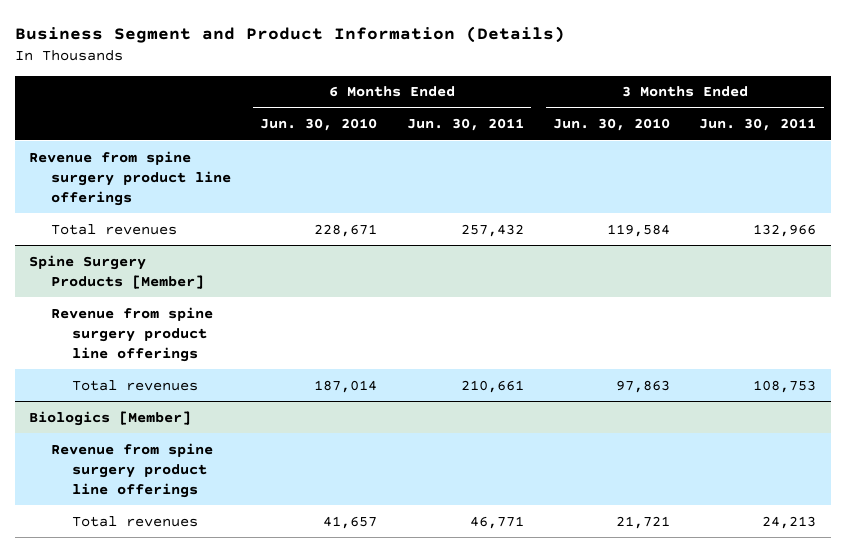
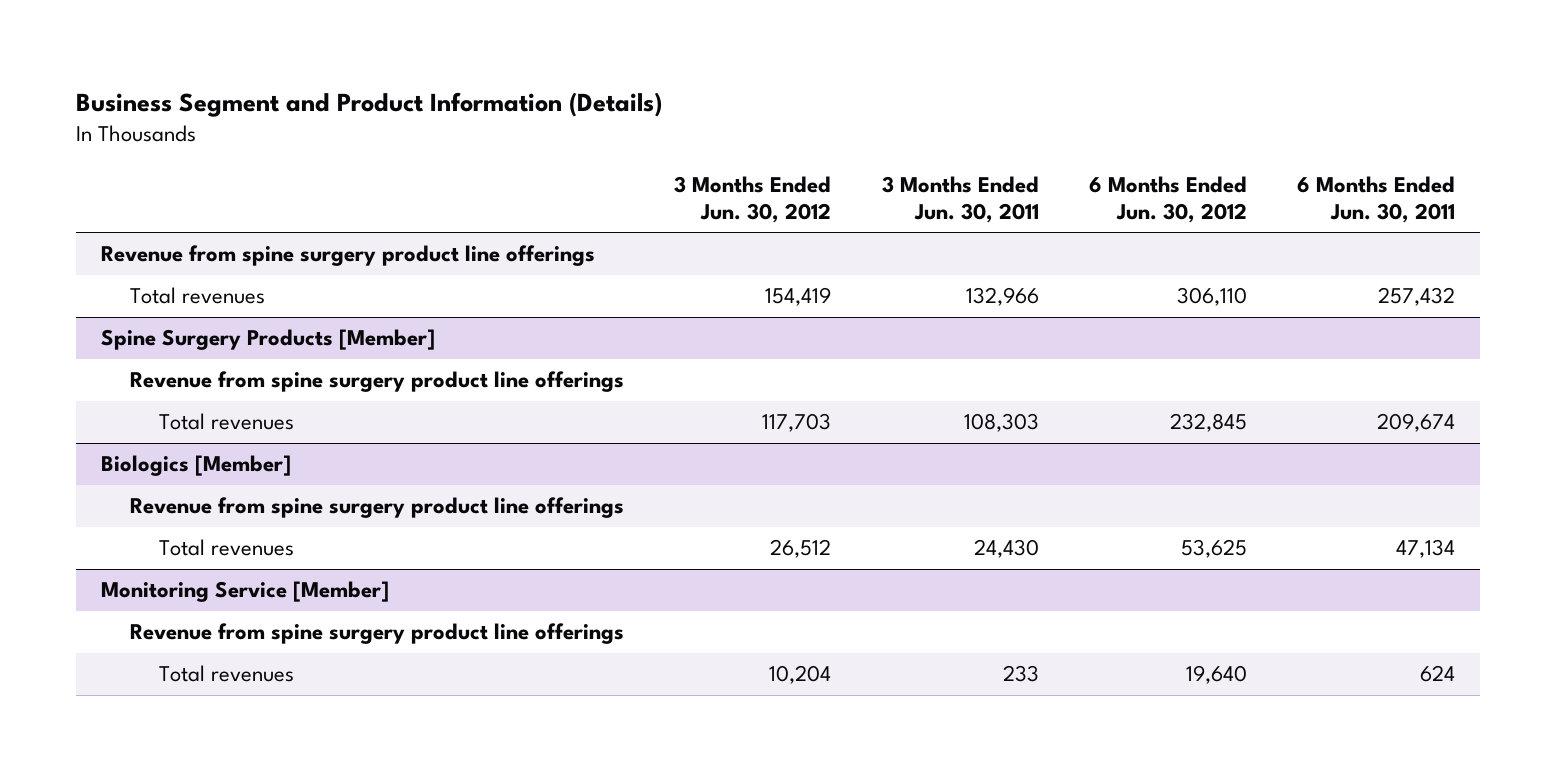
[260,118,378,132] Jun. 30, 2010 -> none
[552,118,670,132] Jun. 30, 2010 -> none
none -> [674,175,832,224] 3 Months Ended Jun. 30, 2012
none -> [1088,175,1247,224] 6 Months Ended Jun. 30, 2012
[460,379,524,393] 210,661 -> [1376,413,1455,433] 209,674
[753,379,817,393] 108,753 -> [963,413,1039,433] 108,303
[469,515,524,529] 46,771 -> [1395,539,1455,559] 47,134
[762,515,817,529] 24,213 -> [973,539,1039,559] 24,430
none -> [101,581,390,603] Monitoring Service [Member]
none -> [130,623,625,645] Revenue from spine surgery product line offerings
none -> [159,665,295,683] Total revenues

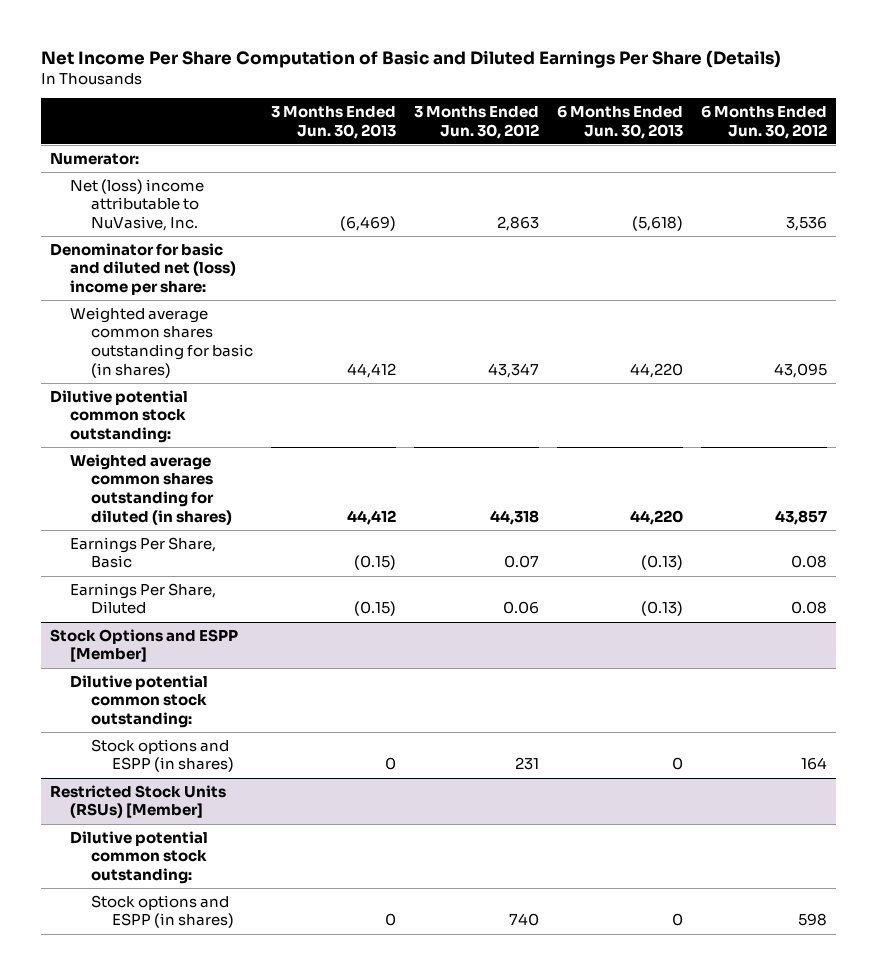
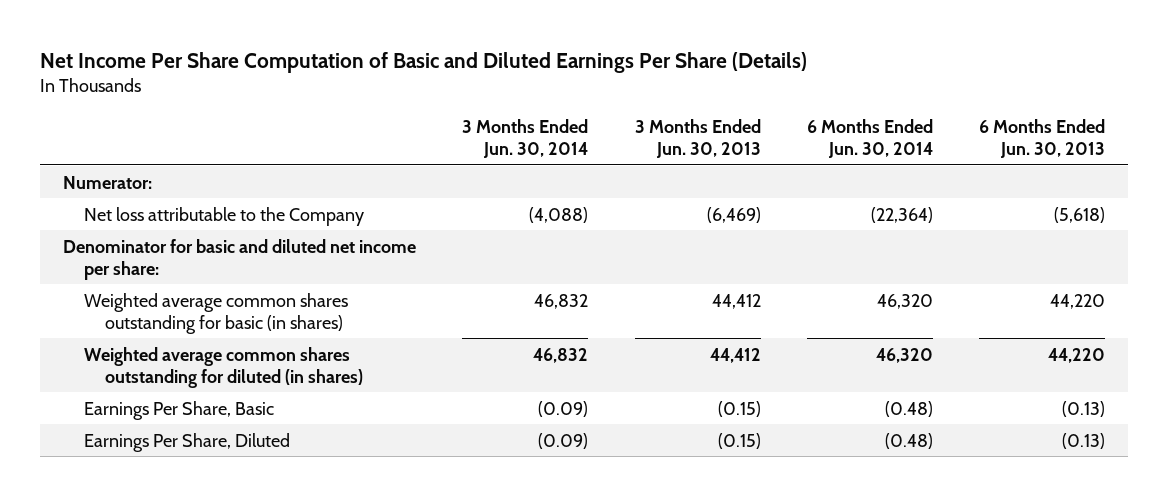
[414,106,540,139] 3 Months Ended Jun. 30, 2012 -> none
[701,105,828,139] 6 Months Ended Jun. 30, 2012 -> none
none -> [462,118,589,158] 3 Months Ended Jun. 30, 2014
none -> [807,118,934,158] 6 Months Ended Jun. 30, 2014
[70,178,205,232] Net (loss) income attributable to NuVasive, Inc. -> [84,206,365,226] Net loss attributable to the Company
[49,242,237,296] Denominator for basic and diluted net (loss) income per share: -> [63,238,417,280] Denominator for basic and diluted net income per share:
[49,389,188,444] Dilutive potential common stock outstanding: -> none
[49,628,238,663] Stock Options and ESPP [Member] -> none
[70,674,209,729] Dilutive potential common stock outstanding: -> none
[91,738,234,773] Stock options and ESPP (in shares) -> none
[49,784,226,819] Restricted Stock Units (RSUs) [Member] -> none
[70,830,209,885] Dilutive potential common stock outstanding: -> none
[91,894,234,929] Stock options and ESPP (in shares) -> none

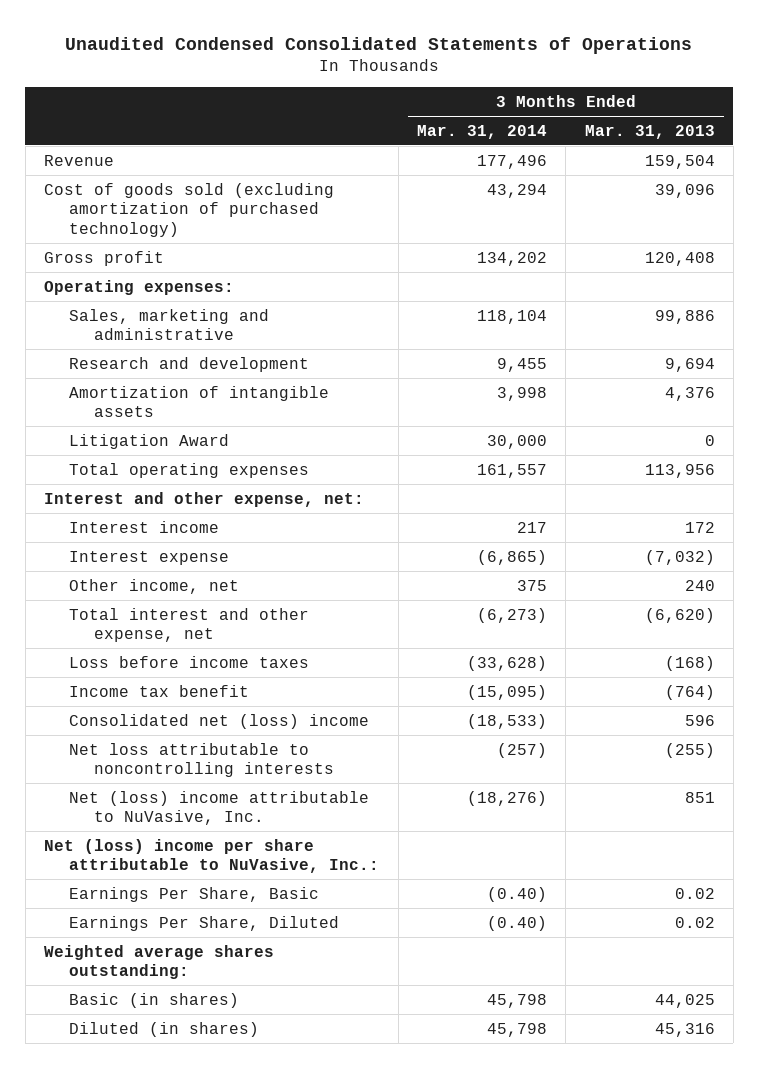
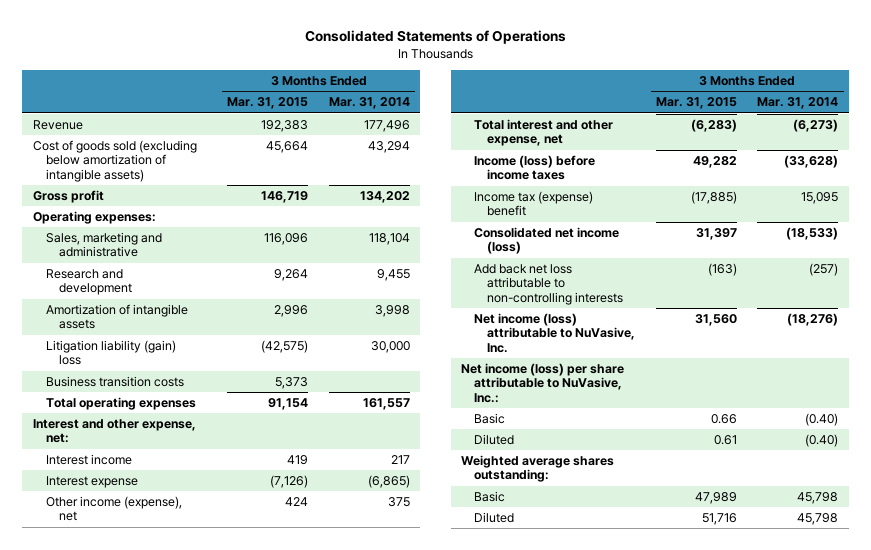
[65,37,693,55] Unaudited Condensed Consolidated Statements of Operations -> [304,30,566,45] Consolidated Statements of Operations
[584,124,715,139] Mar. 31, 2013 -> none
none -> [227,97,309,110] Mar. 31, 2015
[44,182,335,237] Cost of goods sold (excluding amortization of purchased technology) -> [32,139,197,182] Cost of goods sold (excluding below amortization of intangible assets)
[69,433,230,449] Litigation Award -> none
none -> [45,339,176,366] Litigation liability (gain) loss
none -> [45,375,184,387] Business transition costs
[69,578,240,594] Other income, net -> [45,495,182,522] Other income (expense), net
[69,655,310,668] Loss before income taxes -> [474,154,596,181] Income (loss) before income taxes
[69,684,250,697] Income tax benefit -> [474,190,594,217] Income tax (expense) benefit
[466,684,547,700] (15,095) -> [801,191,839,204] 15,095
[69,713,370,729] Consolidated net (loss) income -> [474,226,620,255] Consolidated net income (loss)
[69,742,335,778] Net loss attributable to noncontrolling interests -> [474,263,624,305] Add back net loss attributable to non-controlling interests
[69,790,370,826] Net (loss) income attributable to NuVasive, Inc. -> [474,312,636,353] Net income (loss) attributable to NuVasive, Inc.
[44,838,380,874] Net (loss) income per share attributable to NuVasive, Inc.: -> [461,362,625,403] Net income (loss) per share attributable to NuVasive, Inc.:
[69,886,320,902] Earnings Per Share, Basic -> [474,412,506,424] Basic
[69,915,340,931] Earnings Per Share, Diluted -> [474,433,515,445] Diluted
[69,992,240,1008] Basic (in shares) -> [474,490,506,502] Basic
[69,1021,260,1037] Diluted (in shares) -> [474,511,515,523] Diluted

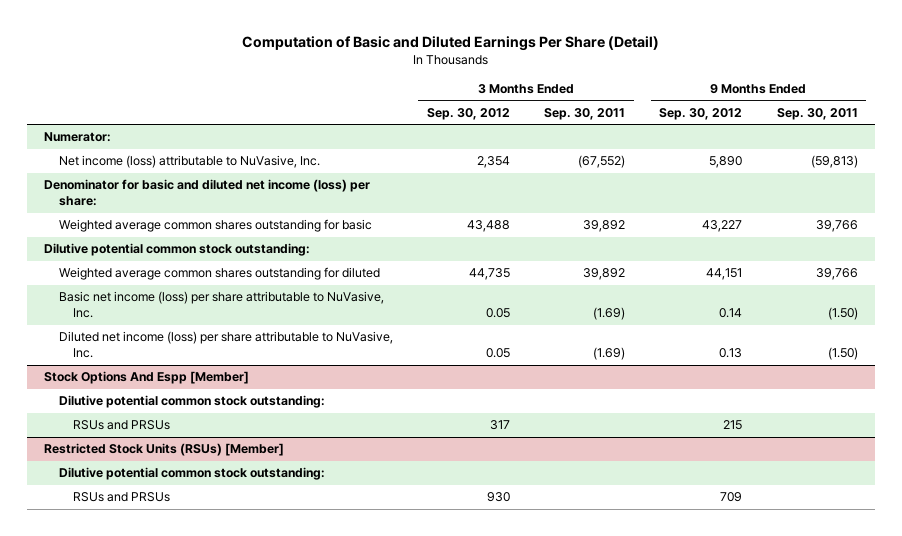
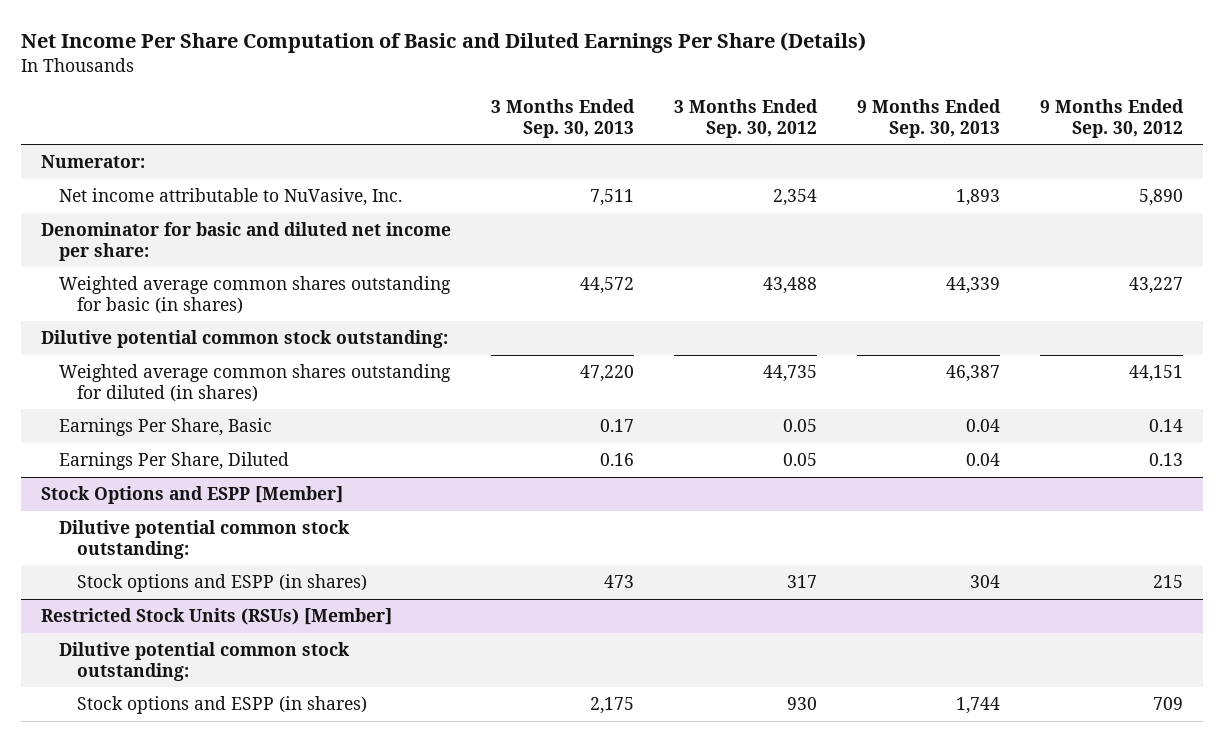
[242,36,660,52] Computation of Basic and Diluted Earnings Per Share (Detail) -> [21,32,867,54] Net Income Per Share Computation of Basic and Diluted Earnings Per Share (Details)
[544,108,626,121] Sep. 30, 2011 -> none
[776,108,858,121] Sep. 30, 2011 -> none
none -> [491,98,636,138] 3 Months Ended Sep. 30, 2013
none -> [856,98,1001,138] 9 Months Ended Sep. 30, 2013
[58,155,320,169] Net income (loss) attributable to NuVasive, Inc. -> [59,188,403,207] Net income attributable to NuVasive, Inc.
[44,179,371,207] Denominator for basic and diluted net income (loss) per share: -> [41,222,452,261] Denominator for basic and diluted net income per share:
[58,219,372,233] Weighted average common shares outstanding for basic -> [59,276,452,314] Weighted average common shares outstanding for basic (in shares)
[58,267,380,281] Weighted average common shares outstanding for diluted -> [59,364,452,402] Weighted average common shares outstanding for diluted (in shares)
[58,291,384,319] Basic net income (loss) per share attributable to NuVasive, Inc. -> [59,418,273,437] Earnings Per Share, Basic
[58,331,393,359] Diluted net income (loss) per share attributable to NuVasive, Inc. -> [59,452,290,471] Earnings Per Share, Diluted
[44,371,250,385] Stock Options And Espp [Member] -> [41,486,344,505] Stock Options and ESPP [Member]
[72,420,170,431] RSUs and PRSUs -> [77,574,368,593] Stock options and ESPP (in shares)
[72,492,170,503] RSUs and PRSUs -> [77,696,368,715] Stock options and ESPP (in shares)

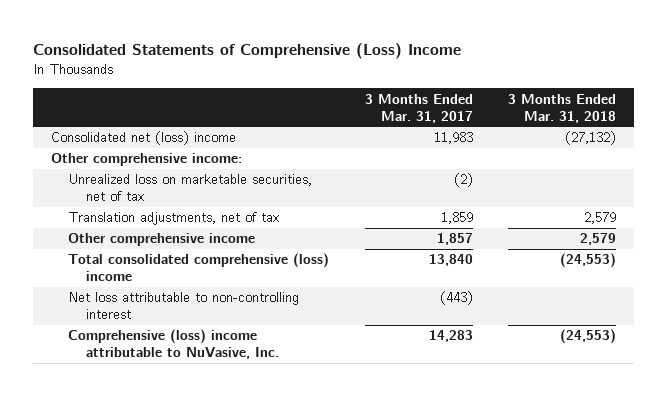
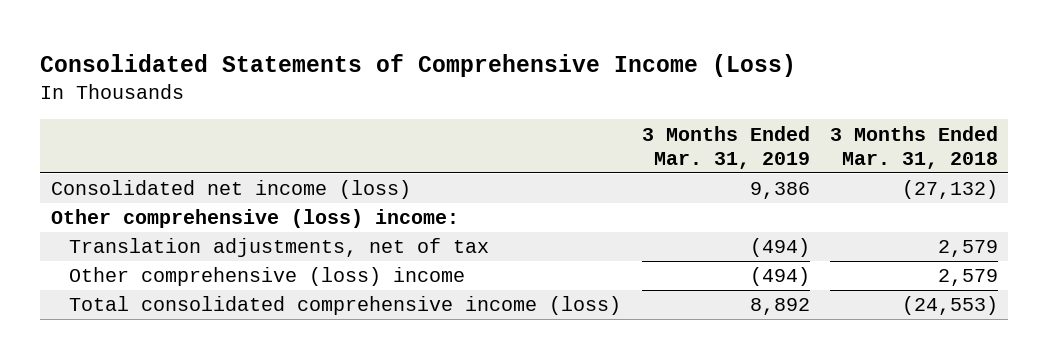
[33,43,462,60] Consolidated Statements of Comprehensive (Loss) Income -> [40,53,797,77] Consolidated Statements of Comprehensive Income (Loss)
[364,93,473,123] 3 Months Ended Mar. 31, 2017 -> none
none -> [641,125,810,169] 3 Months Ended Mar. 31, 2019
[68,174,313,202] Unrealized loss on marketable securities, net of tax -> none
[51,131,237,146] Consolidated net (loss) income -> [50,180,411,200] Consolidated net income (loss)
[51,153,243,167] Other comprehensive income: -> [50,209,459,229] Other comprehensive (loss) income:
[68,253,330,282] Total consolidated comprehensive (loss) income -> none
[68,292,300,320] Net loss attributable to non-controlling interest -> none
[68,233,256,247] Other comprehensive income -> [69,267,466,287] Other comprehensive (loss) income
[68,329,279,360] Comprehensive (loss) income attributable to NuVasive, Inc. -> [69,296,622,316] Total consolidated comprehensive income (loss)

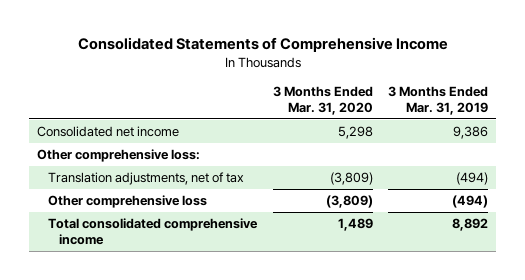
[40,53,797,77] Consolidated Statements of Comprehensive Income (Loss) -> [77,37,448,53] Consolidated Statements of Comprehensive Income
[829,125,998,169] 3 Months Ended Mar. 31, 2018 -> none
none -> [272,86,373,115] 3 Months Ended Mar. 31, 2020
[50,180,411,200] Consolidated net income (loss) -> [36,126,179,138] Consolidated net income
[50,209,459,229] Other comprehensive (loss) income: -> [36,149,200,163] Other comprehensive loss:
[69,267,466,287] Other comprehensive (loss) income -> [47,195,207,209] Other comprehensive loss
[69,296,622,316] Total consolidated comprehensive income (loss) -> [47,218,258,246] Total consolidated comprehensive income

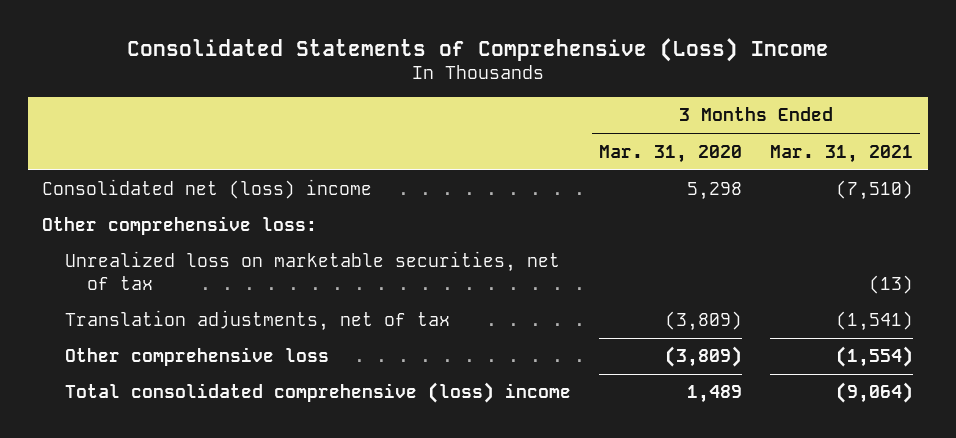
[77,37,448,53] Consolidated Statements of Comprehensive Income -> [126,37,829,62] Consolidated Statements of Comprehensive (Loss) Income
[388,86,489,115] 3 Months Ended Mar. 31, 2019 -> none
none -> [770,144,914,163] Mar. 31, 2021
[36,126,179,138] Consolidated net income -> [42,179,373,200] Consolidated net (loss) income
none -> [64,251,560,290] Unrealized loss on marketable securities, net of tax
[47,218,258,246] Total consolidated comprehensive income -> [64,382,571,404] Total consolidated comprehensive (loss) income

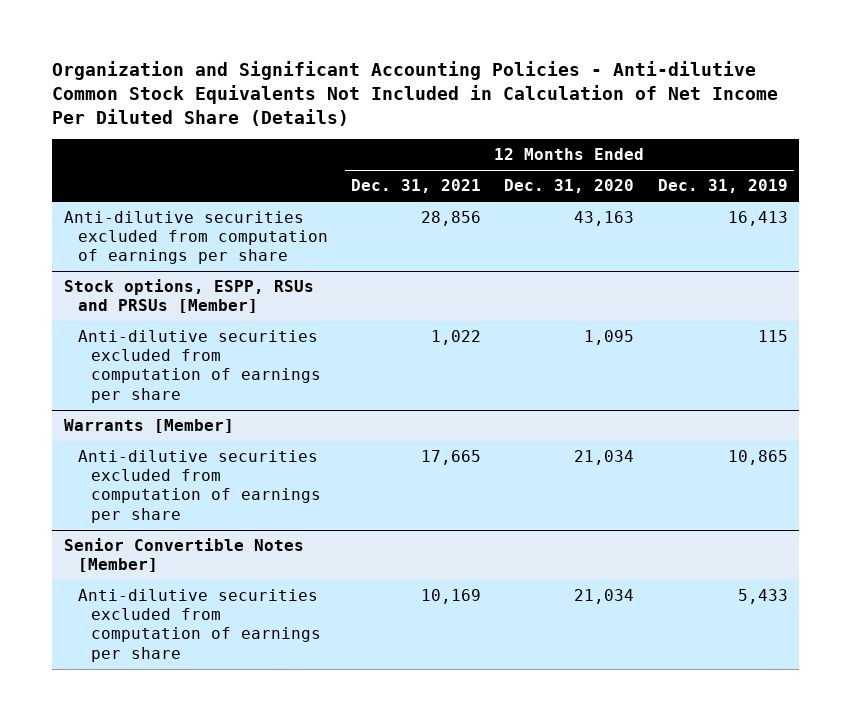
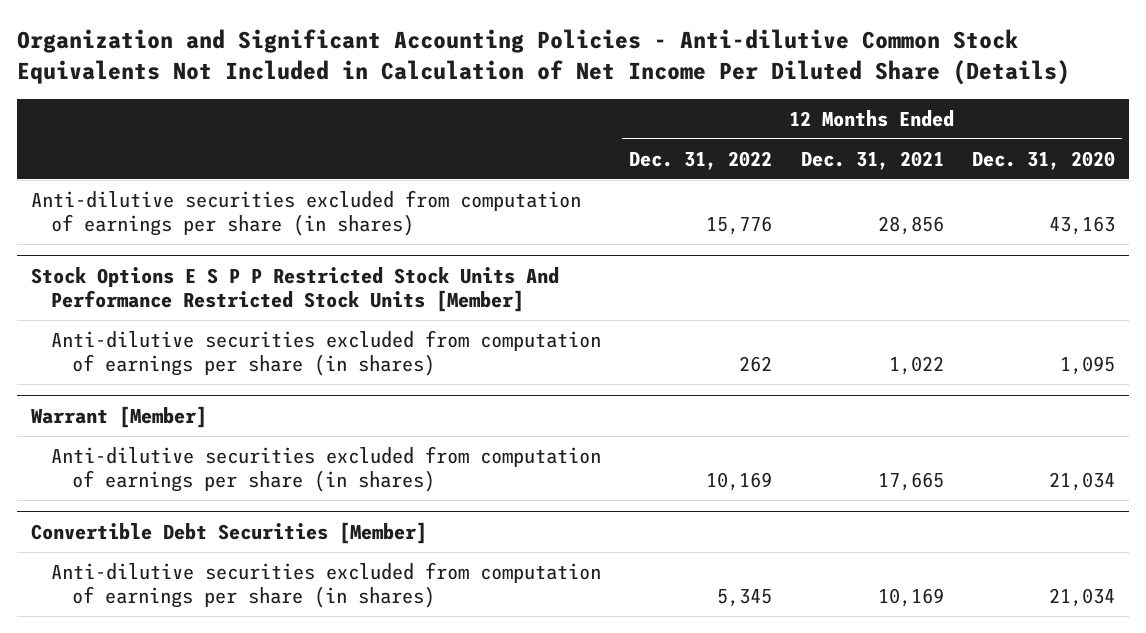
[657,179,788,194] Dec. 31, 2019 -> none
none -> [629,150,773,170] Dec. 31, 2022
[63,211,328,265] Anti-dilutive securities excluded from computation of earnings per share -> [30,189,581,236] Anti-dilutive securities excluded from computation of earnings per share (in shares)
[63,279,314,314] Stock options, ESPP, RSUs and PRSUs [Member] -> [30,266,559,312] Stock Options E S P P Restricted Stock Units And Performance Restricted Stock Units [Member]
[77,330,322,403] Anti-dilutive securities excluded from computation of earnings per share -> [51,329,602,376] Anti-dilutive securities excluded from computation of earnings per share (in shares)
[63,419,234,434] Warrants [Member] -> [30,405,207,428] Warrant [Member]
[77,450,322,523] Anti-dilutive securities excluded from computation of earnings per share -> [51,445,602,492] Anti-dilutive securities excluded from computation of earnings per share (in shares)
[63,538,304,573] Senior Convertible Notes [Member] -> [30,521,427,544] Convertible Debt Securities [Member]
[77,589,322,662] Anti-dilutive securities excluded from computation of earnings per share -> [51,561,602,608] Anti-dilutive securities excluded from computation of earnings per share (in shares)

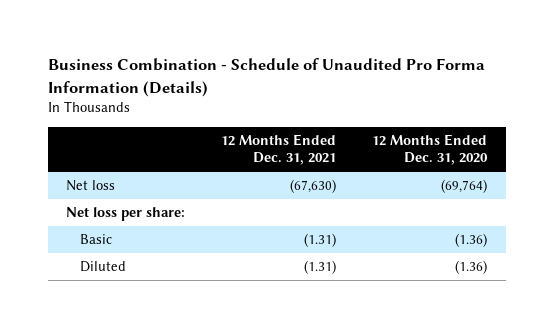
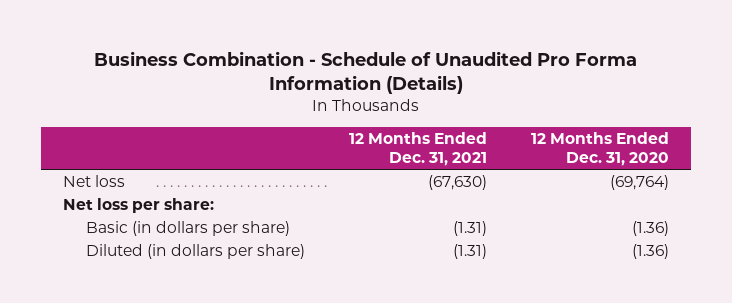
[80,234,113,245] Basic -> [85,221,290,237] Basic (in dollars per share)
[80,261,127,273] Diluted -> [85,244,305,260] Diluted (in dollars per share)

